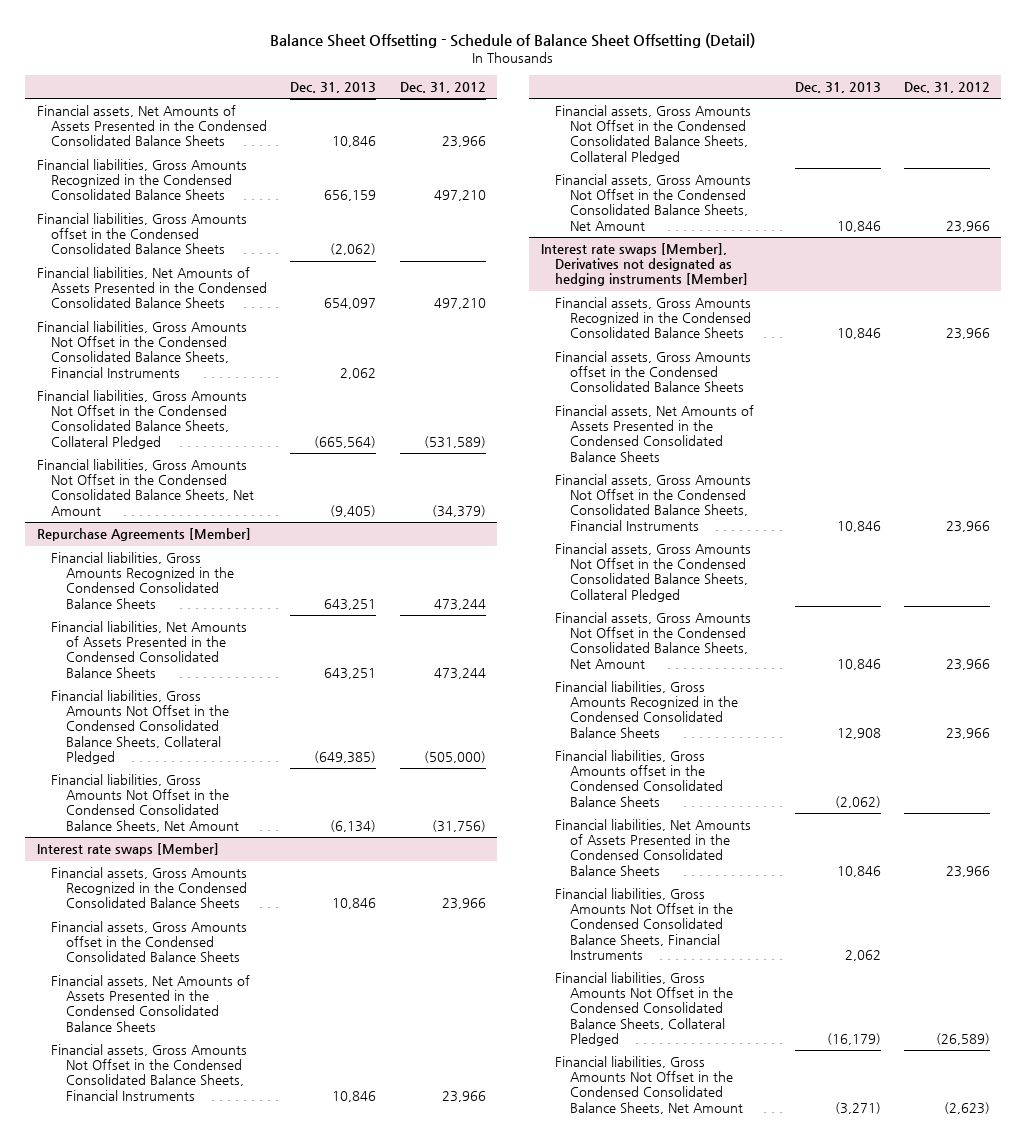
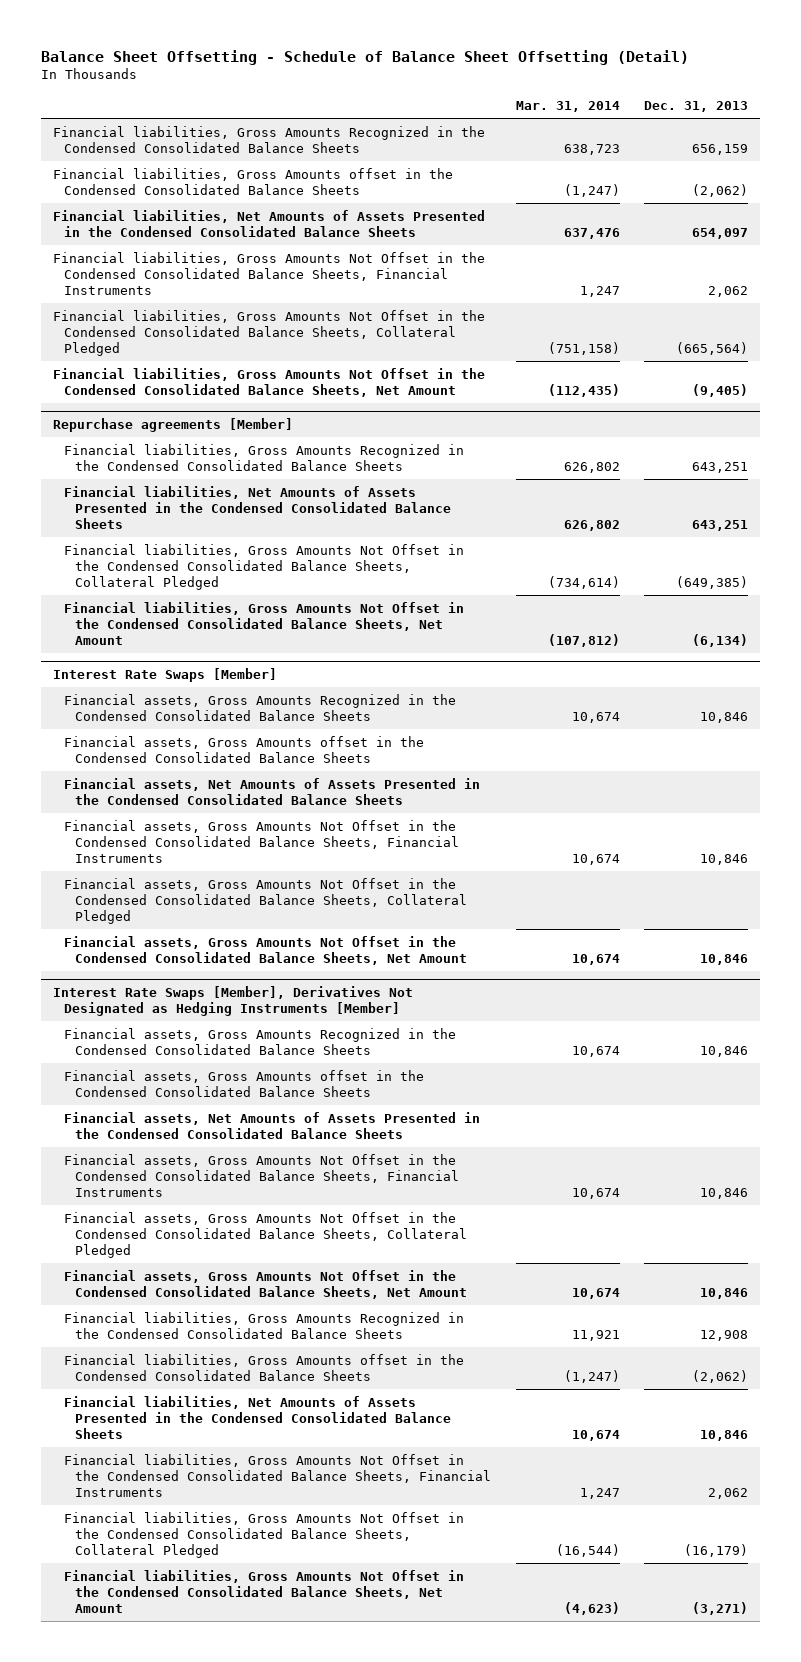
[399,82,486,94] Dec. 31, 2012 -> none
none -> [515,101,620,113] Mar. 31, 2014
[36,105,268,147] Financial assets, Net Amounts of Assets Presented in the Condensed Consolidated Balance Sheets -> none
[36,528,251,542] Repurchase Agreements [Member] -> [53,417,294,432] Repurchase agreements [Member]
[36,843,219,857] Interest rate swaps [Member] -> [53,667,278,682] Interest Rate Swaps [Member]
[540,243,749,287] Interest rate swaps [Member], Derivatives not designated as hedging instruments [Member] -> [53,985,414,1017] Interest Rate Swaps [Member], Derivatives Not Designated as Hedging Instruments [Member]

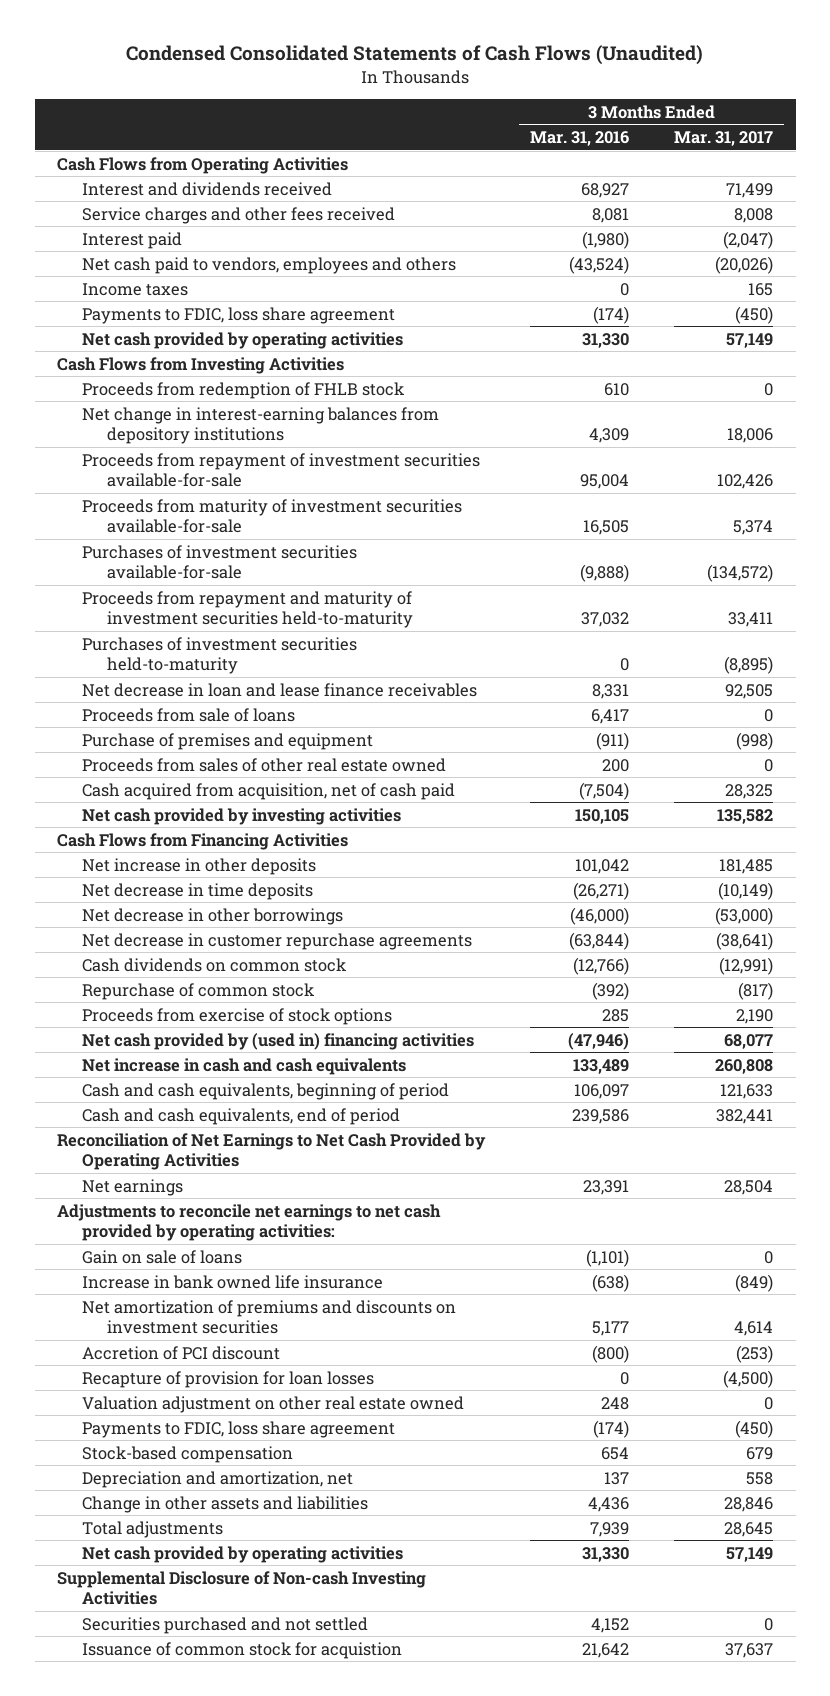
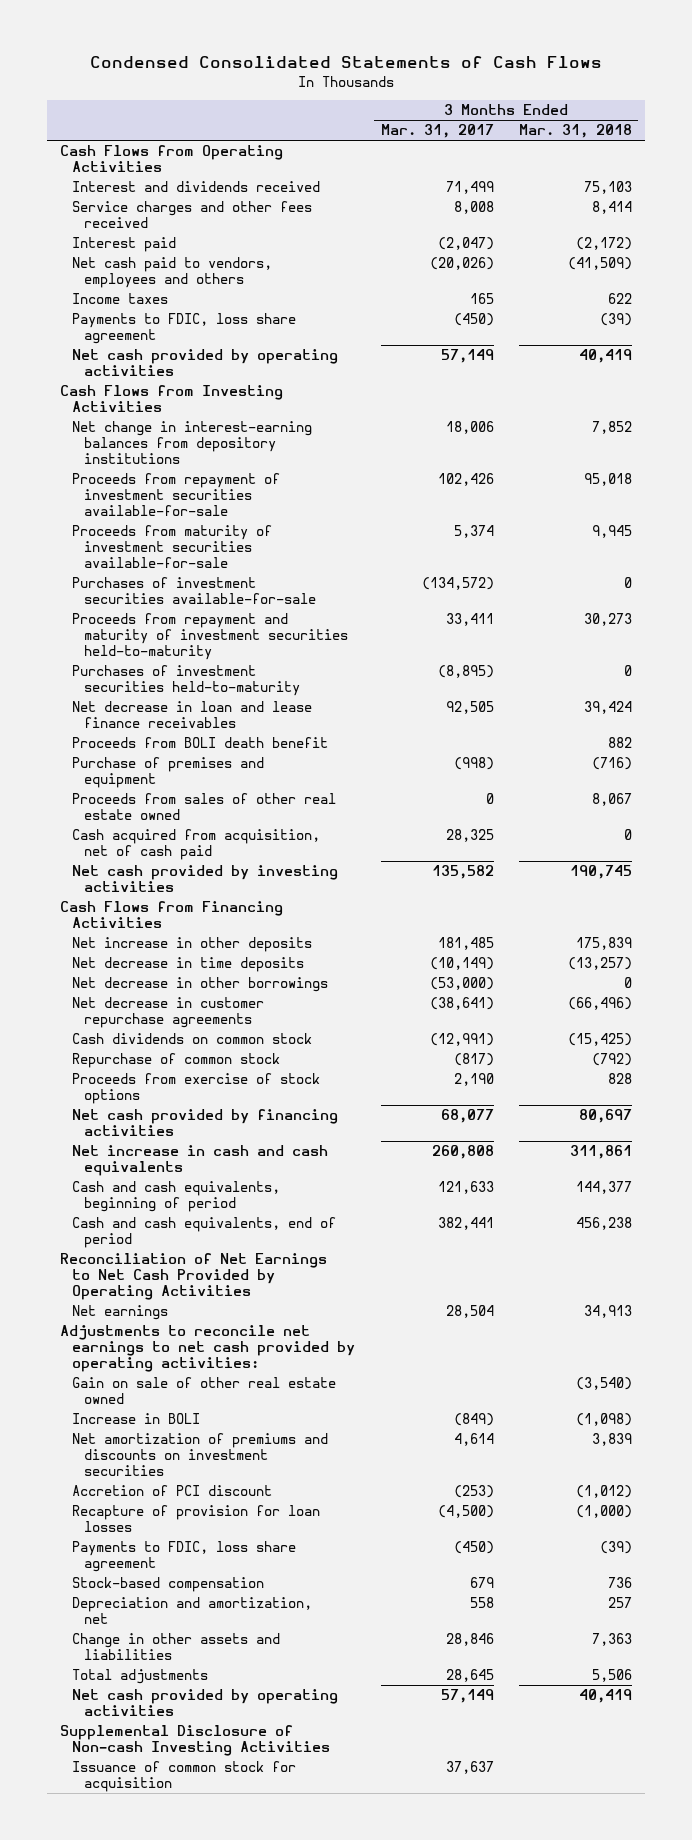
[126,45,704,66] Condensed Consolidated Statements of Cash Flows (Unaudited) -> [90,56,603,69] Condensed Consolidated Statements of Cash Flows
[530,131,630,147] Mar. 31, 2016 -> none
none -> [519,124,633,139] Mar. 31, 2018
[82,381,406,399] Proceeds from redemption of FHLB stock -> none
[82,707,296,722] Proceeds from sale of loans -> none
none -> [72,737,329,749] Proceeds from BOLI death benefit
[82,1032,475,1050] Net cash provided by (used in) financing activities -> [72,1109,339,1137] Net cash provided by financing activities
[82,1249,243,1264] Gain on sale of loans -> none
none -> [72,1377,337,1405] Gain on sale of other real estate owned
[82,1274,384,1289] Increase in bank owned life insurance -> [72,1413,201,1425] Increase in BOLI
[82,1395,465,1413] Valuation adjustment on other real estate owned -> none
[82,1616,369,1634] Securities purchased and not settled -> none
[82,1641,403,1659] Issuance of common stock for acquistion -> [72,1761,297,1793] Issuance of common stock for acquisition

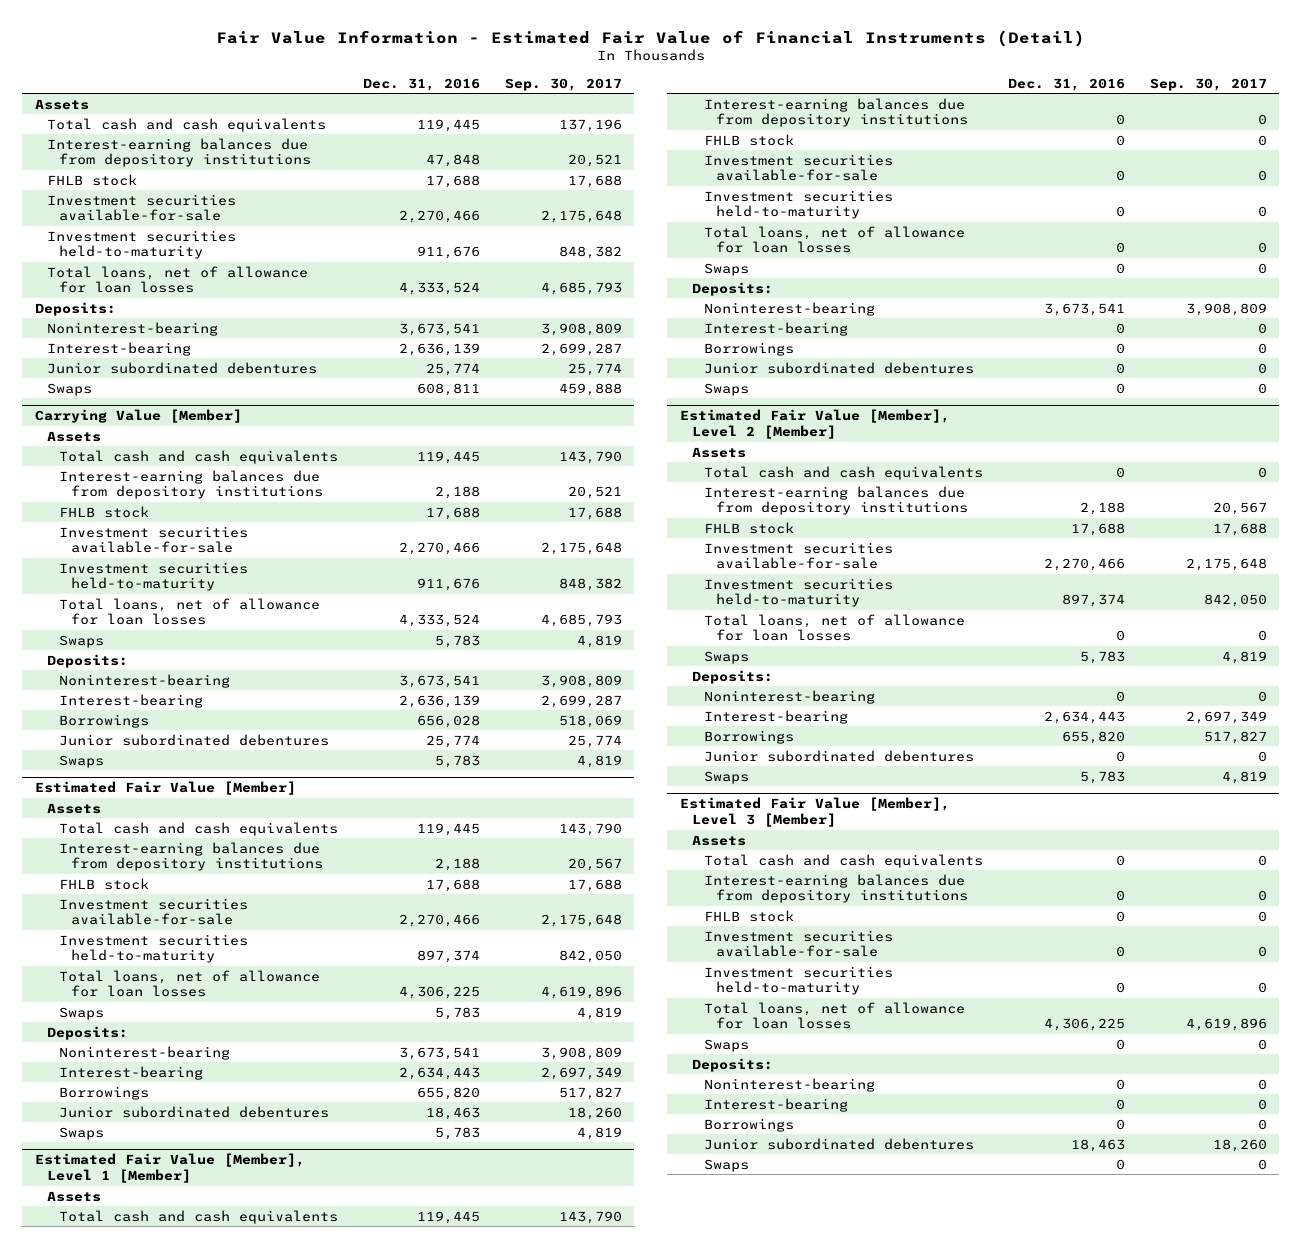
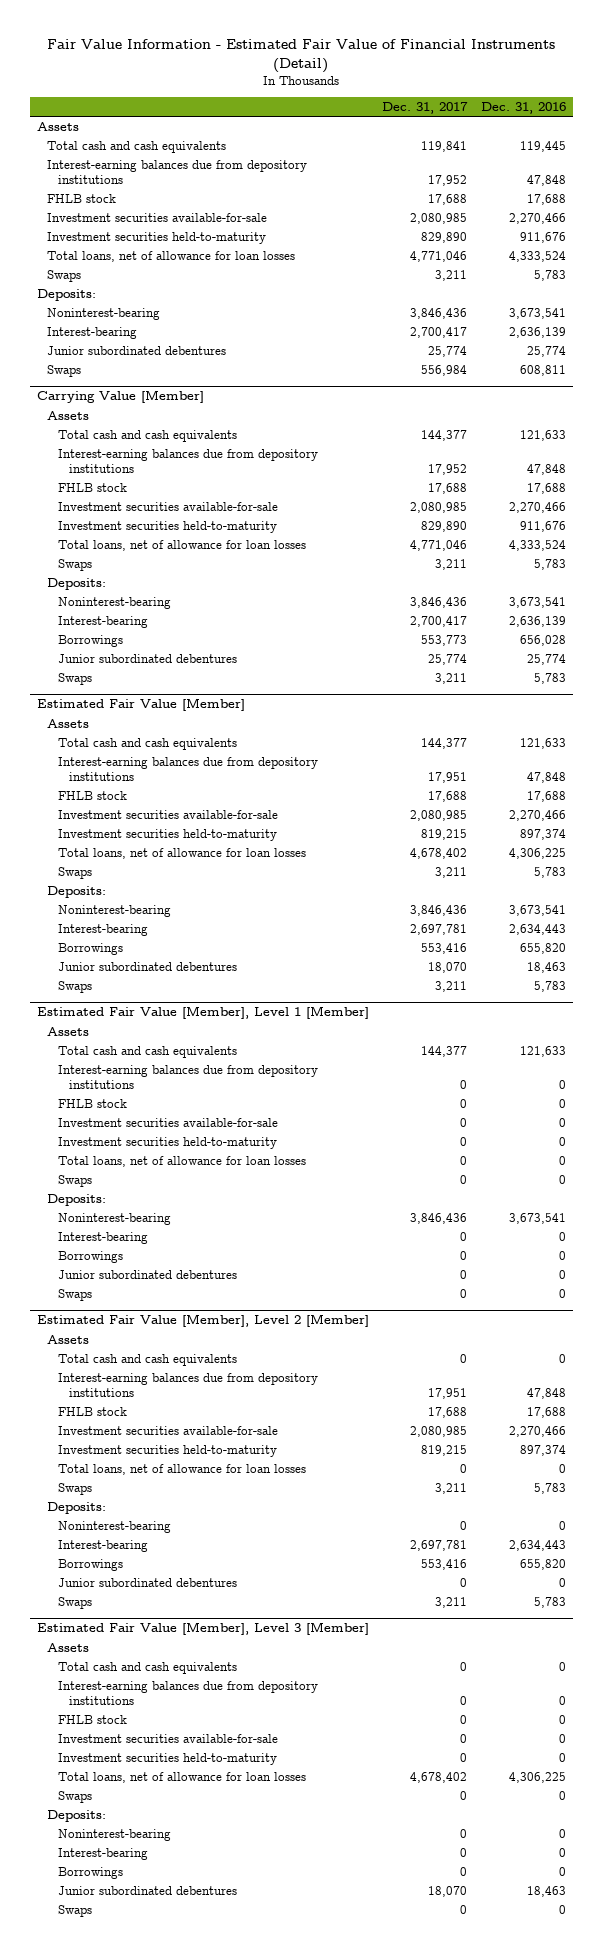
[504,77,622,91] Sep. 30, 2017 -> none
none -> [382,102,469,115] Dec. 31, 2017
none -> [47,269,82,282] Swaps
[416,450,480,464] 119,445 -> [520,429,567,441] 121,633
[434,486,480,500] 2,188 -> [527,463,567,475] 47,848
[416,822,480,836] 119,445 -> [520,737,567,749] 121,633
[434,858,480,872] 2,188 -> [527,771,567,783] 47,848
[416,1210,480,1224] 119,445 -> [520,1045,567,1057] 121,633
[1079,502,1125,516] 2,188 -> [527,1387,567,1399] 47,848

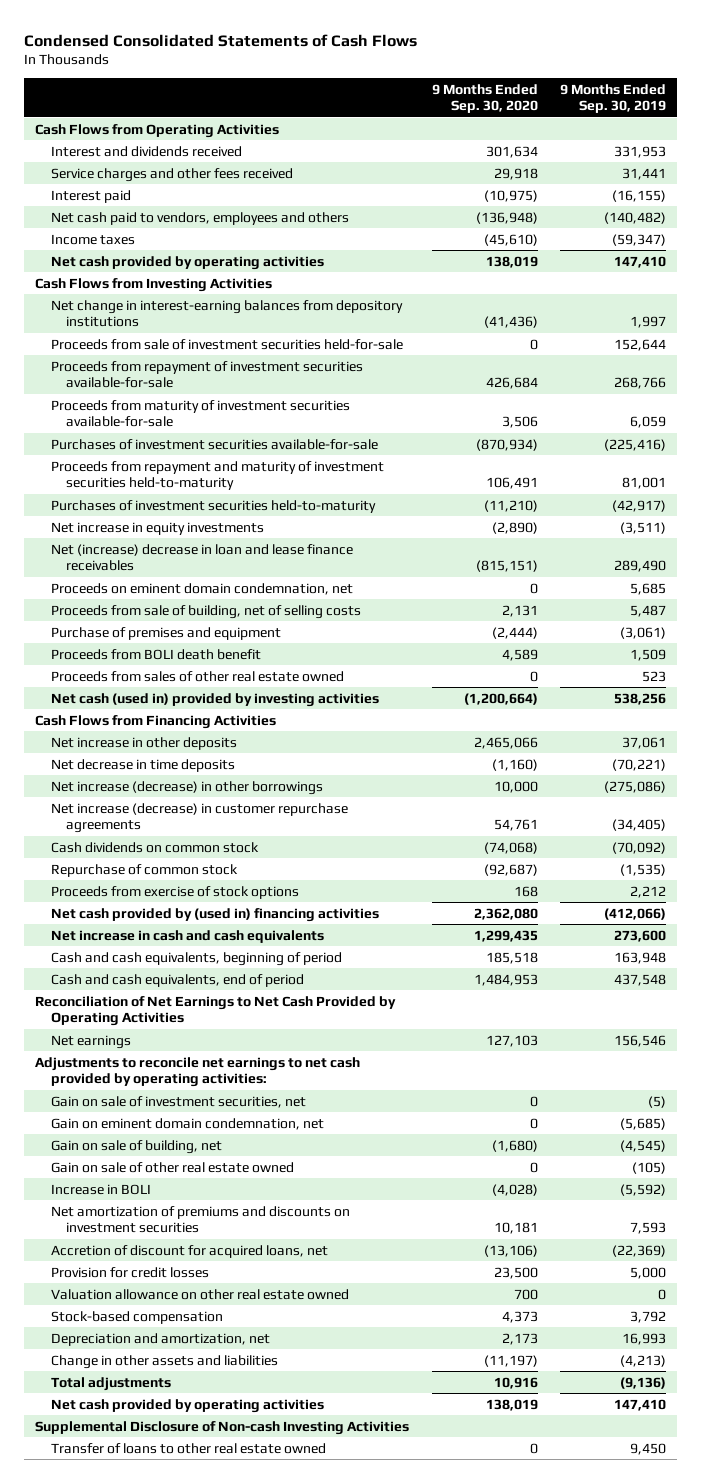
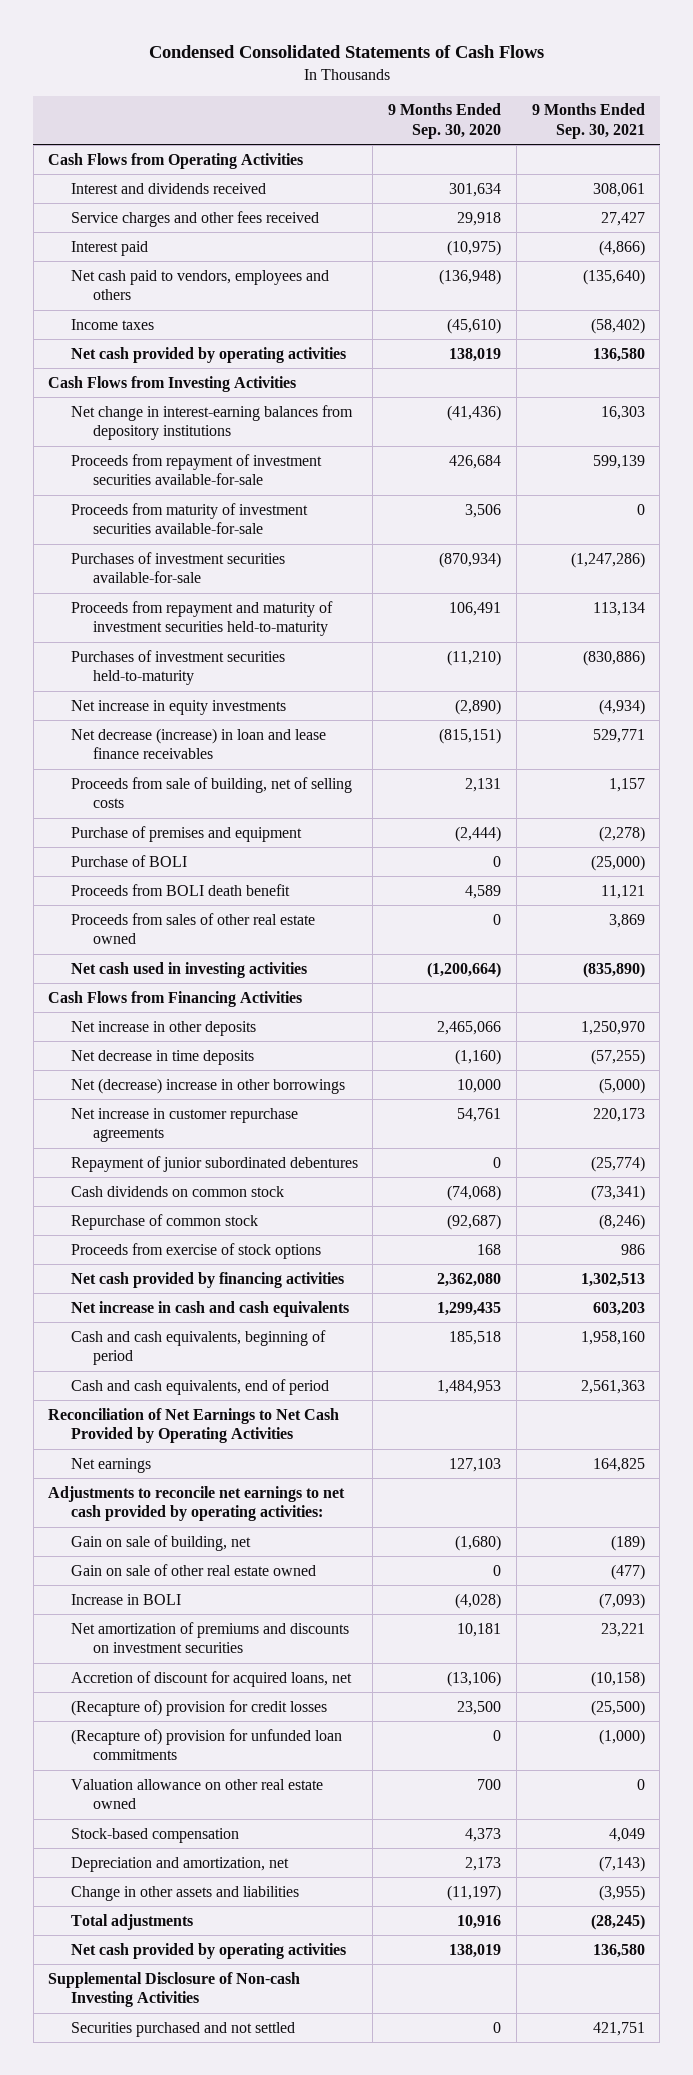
[560,84,667,114] 9 Months Ended Sep. 30, 2019 -> none
none -> [531,103,645,139] 9 Months Ended Sep. 30, 2021
[50,338,403,350] Proceeds from sale of investment securities held-for-sale -> none
[50,582,353,595] Proceeds on eminent domain condemnation, net -> none
[50,543,353,572] Net (increase) decrease in loan and lease finance receivables -> [70,727,326,760] Net decrease (increase) in loan and lease finance receivables
none -> [70,854,187,867] Purchase of BOLI
[50,692,379,707] Net cash (used in) provided by investing activities -> [70,961,307,978] Net cash used in investing activities
[50,780,323,795] Net increase (decrease) in other borrowings -> [70,1077,345,1094] Net (decrease) increase in other borrowings
[50,802,348,834] Net increase (decrease) in customer repurchase agreements -> [70,1107,298,1143] Net increase in customer repurchase agreements
none -> [70,1155,358,1172] Repayment of junior subordinated debentures
[50,907,379,922] Net cash provided by (used in) financing activities -> [70,1271,344,1288] Net cash provided by financing activities
[50,1095,306,1108] Gain on sale of investment securities, net -> none
[50,1117,324,1130] Gain on eminent domain condemnation, net -> none
[50,1266,209,1278] Provision for credit losses -> [70,1699,327,1716] (Recapture of) provision for credit losses
none -> [70,1728,342,1761] (Recapture of) provision for unfunded loan commitments
[50,1442,326,1454] Transfer of loans to other real estate owned -> none
none -> [70,2021,295,2037] Securities purchased and not settled

